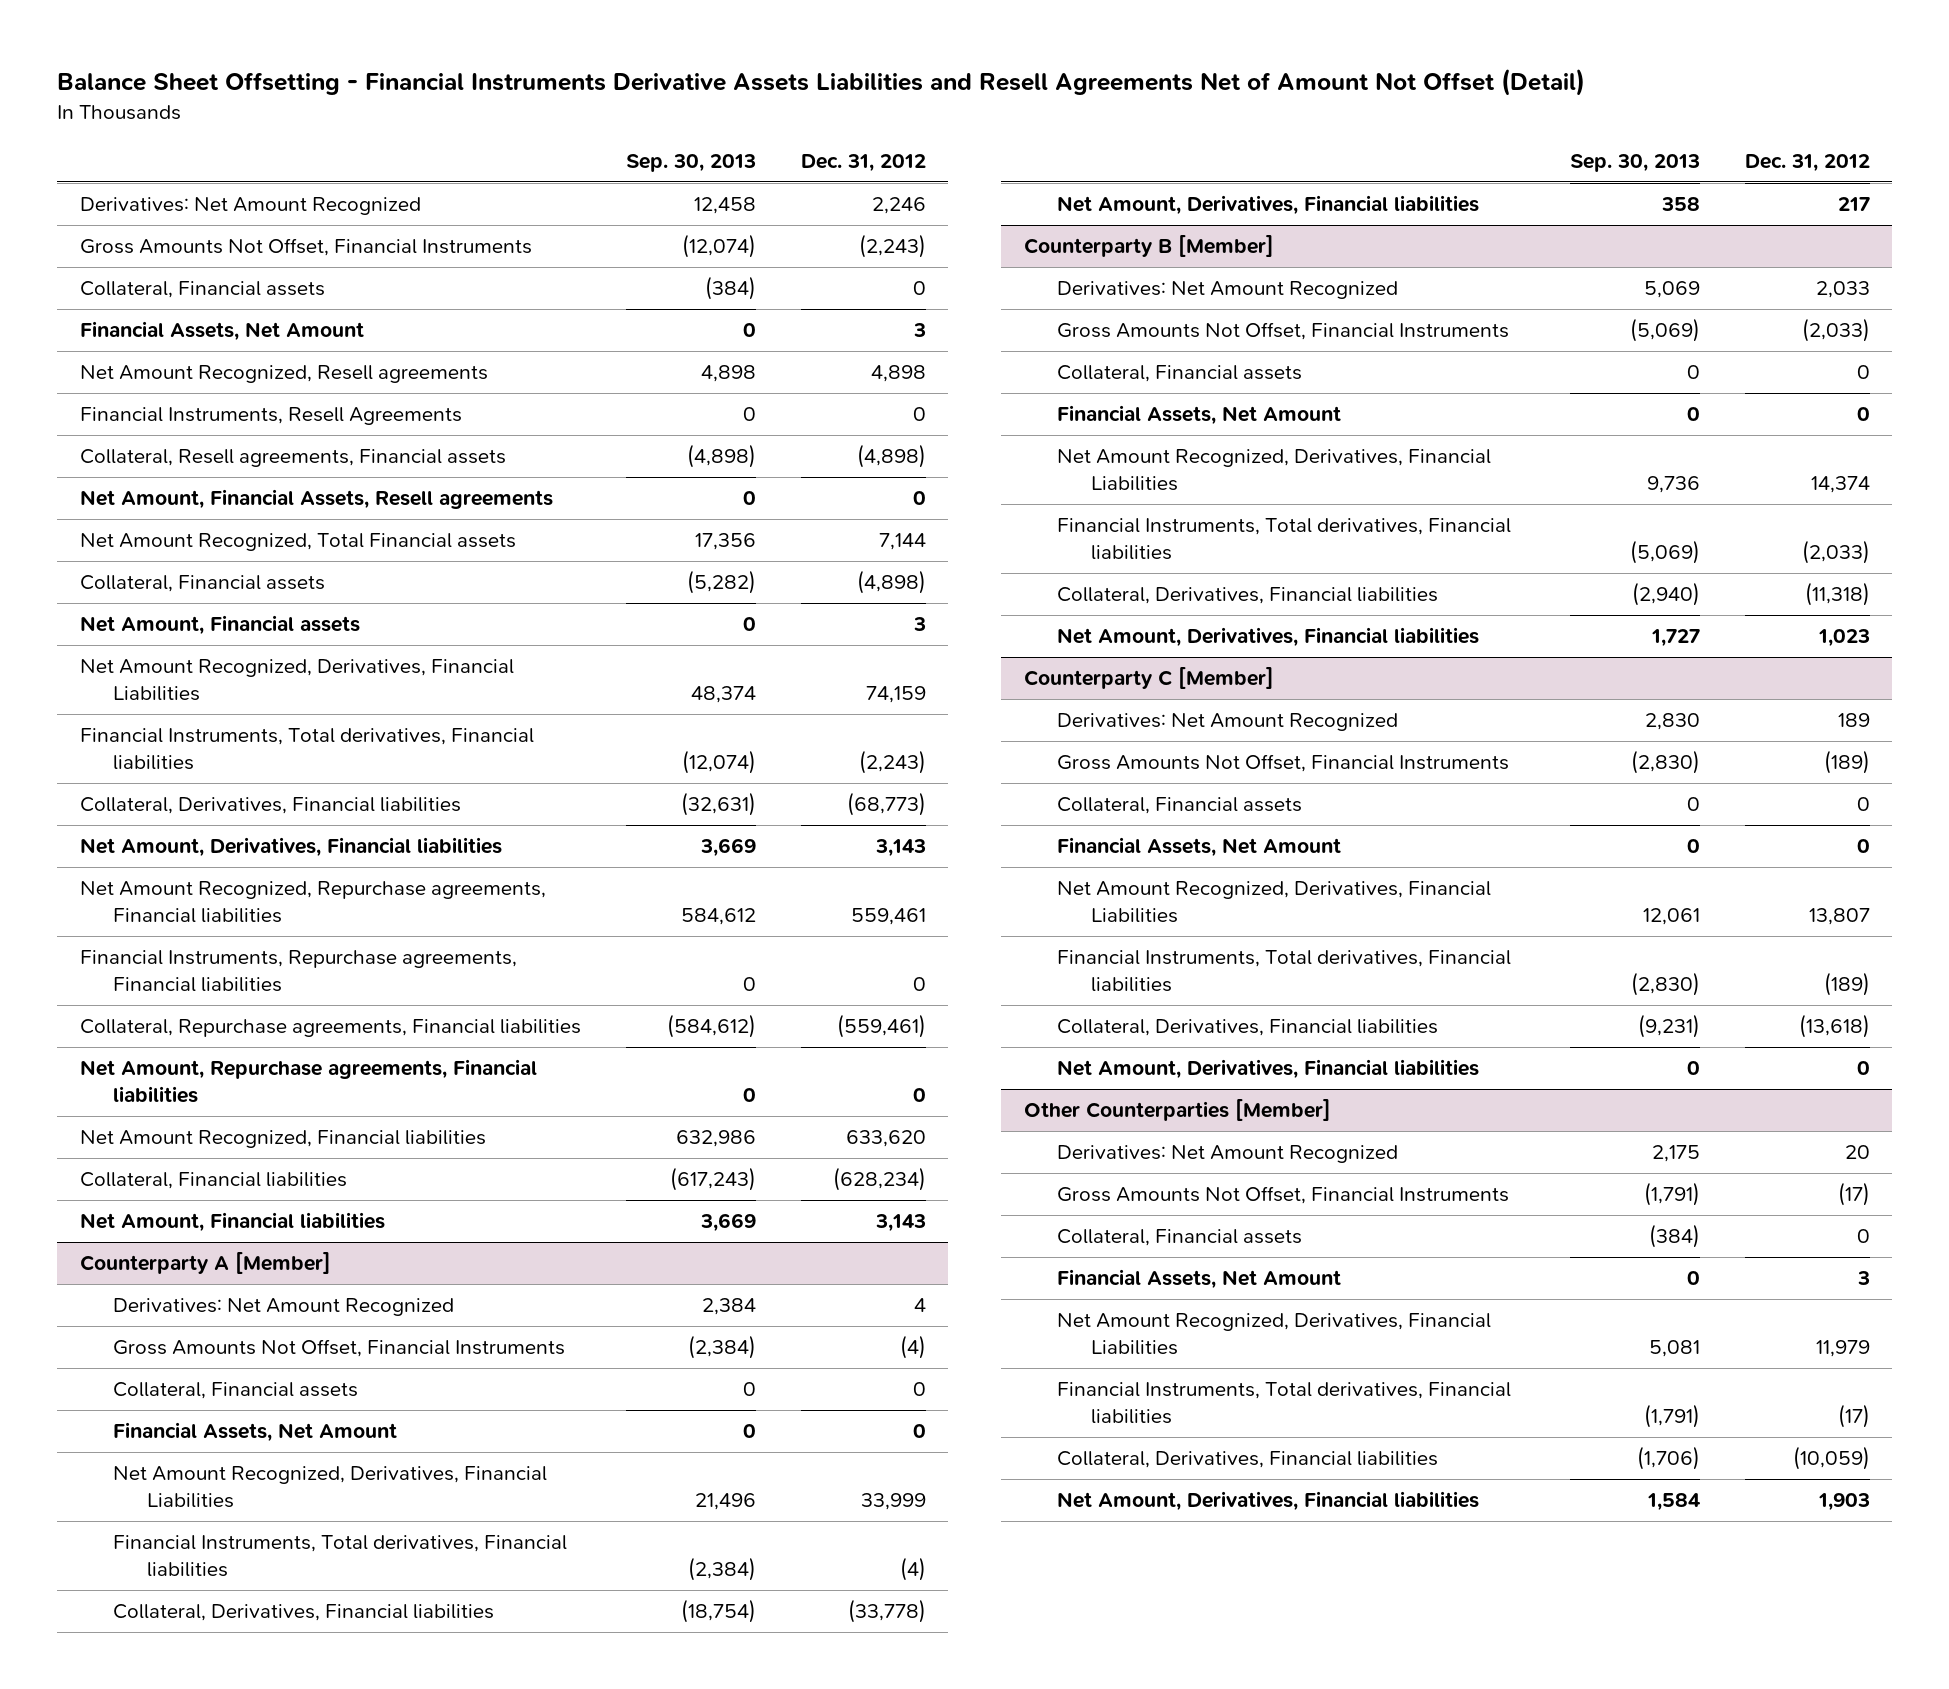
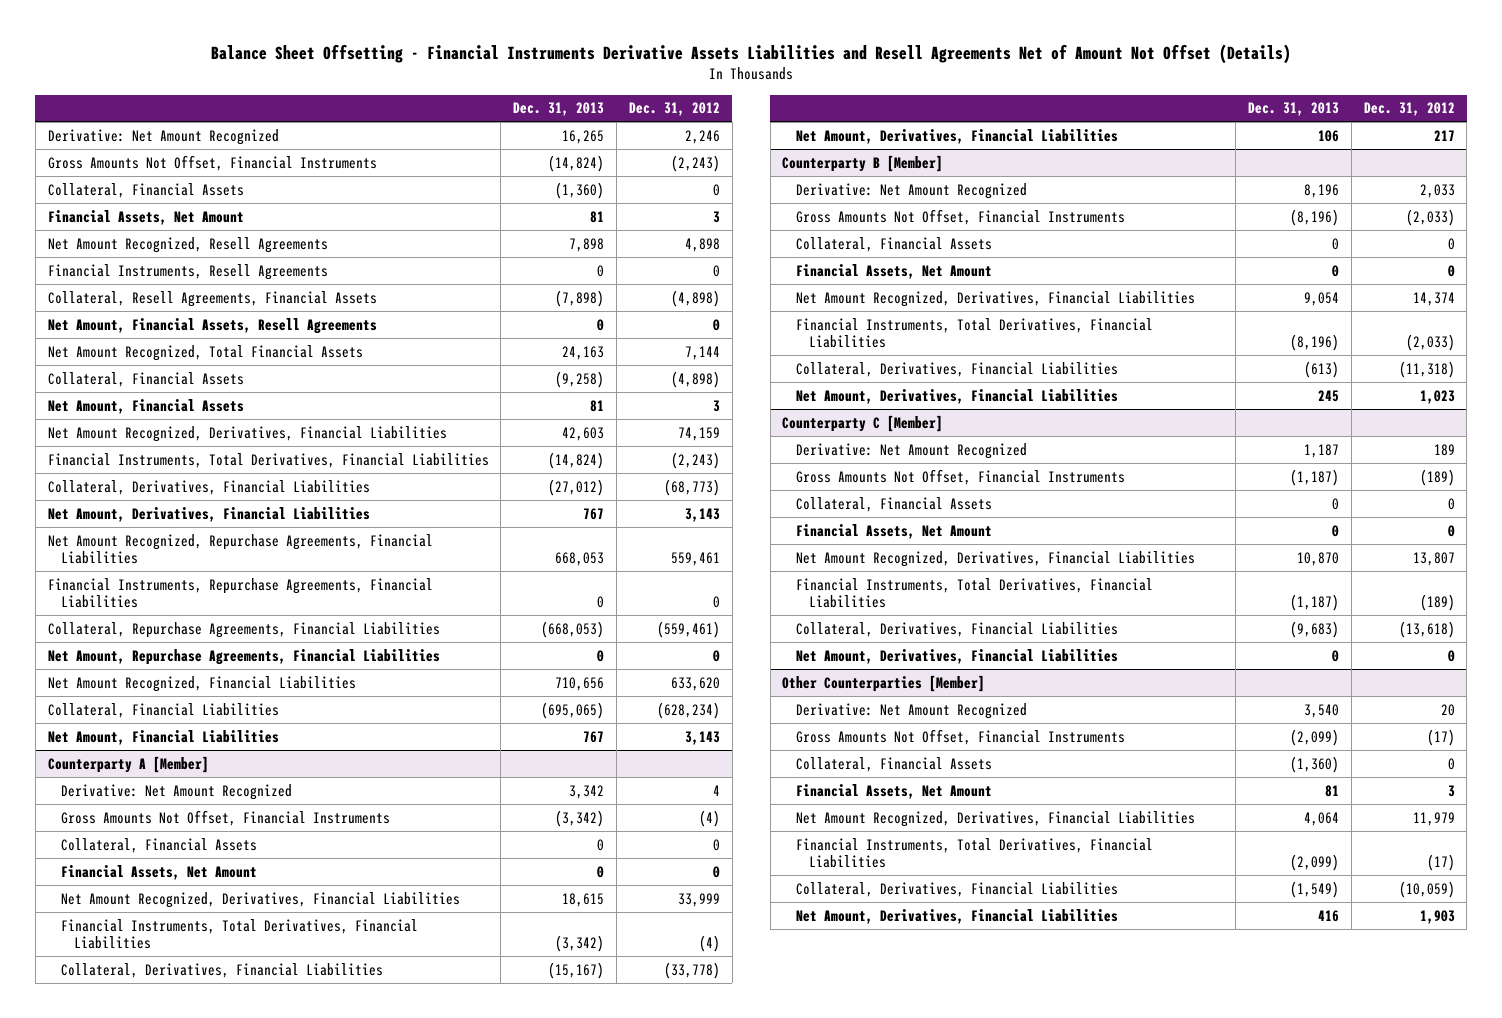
[57,68,1586,97] Balance Sheet Offsetting - Financial Instruments Derivative Assets Liabilities and Resell Agreements Net of Amount Not Offset (Detail) -> [211,43,1292,64] Balance Sheet Offsetting - Financial Instruments Derivative Assets Liabilities and Resell Agreements Net of Amount Not Offset (Details)
[625,154,756,173] Sep. 30, 2013 -> none
none -> [513,102,605,117] Dec. 31, 2013
[79,197,421,216] Derivatives: Net Amount Recognized -> [47,128,279,145] Derivative: Net Amount Recognized
[79,281,325,299] Collateral, Financial assets -> [47,182,244,198] Collateral, Financial Assets
[79,365,488,384] Net Amount Recognized, Resell agreements -> [47,236,328,253] Net Amount Recognized, Resell Agreements
[79,449,506,468] Collateral, Resell agreements, Financial assets -> [47,290,377,307] Collateral, Resell Agreements, Financial Assets
[79,489,553,510] Net Amount, Financial Assets, Resell agreements -> [47,317,377,334] Net Amount, Financial Assets, Resell Agreements
[79,533,516,552] Net Amount Recognized, Total Financial assets -> [47,344,363,361] Net Amount Recognized, Total Financial Assets
[79,575,325,593] Collateral, Financial assets -> [47,371,244,387] Collateral, Financial Assets
[79,615,360,636] Net Amount, Financial assets -> [47,398,244,414] Net Amount, Financial Assets
[79,728,534,771] Financial Instruments, Total derivatives, Financial liabilities -> [47,452,489,468] Financial Instruments, Total Derivatives, Financial Liabilities
[79,797,461,815] Collateral, Derivatives, Financial liabilities -> [47,479,370,495] Collateral, Derivatives, Financial Liabilities
[79,837,502,858] Net Amount, Derivatives, Financial liabilities -> [47,506,370,522] Net Amount, Derivatives, Financial Liabilities
[79,881,546,924] Net Amount Recognized, Repurchase agreements, Financial liabilities -> [47,533,433,565] Net Amount Recognized, Repurchase Agreements, Financial Liabilities
[79,950,517,993] Financial Instruments, Repurchase agreements, Financial liabilities -> [47,577,433,609] Financial Instruments, Repurchase Agreements, Financial Liabilities
[79,1019,581,1038] Collateral, Repurchase agreements, Financial liabilities -> [47,621,440,638] Collateral, Repurchase Agreements, Financial Liabilities
[79,1059,537,1104] Net Amount, Repurchase agreements, Financial liabilities -> [47,648,440,665] Net Amount, Repurchase Agreements, Financial Liabilities
[79,1130,486,1149] Net Amount Recognized, Financial liabilities -> [47,675,356,692] Net Amount Recognized, Financial Liabilities
[79,1172,347,1190] Collateral, Financial liabilities -> [47,702,279,718] Collateral, Financial Liabilities
[79,1212,385,1233] Net Amount, Financial liabilities -> [47,729,279,745] Net Amount, Financial Liabilities
[113,1298,455,1317] Derivatives: Net Amount Recognized -> [60,783,292,800] Derivative: Net Amount Recognized
[113,1382,359,1400] Collateral, Financial assets -> [60,837,257,853] Collateral, Financial Assets
[113,1535,568,1578] Financial Instruments, Total derivatives, Financial liabilities -> [60,918,418,950] Financial Instruments, Total Derivatives, Financial Liabilities
[113,1604,495,1622] Collateral, Derivatives, Financial liabilities -> [60,962,383,978] Collateral, Derivatives, Financial Liabilities
[1057,195,1480,216] Net Amount, Derivatives, Financial liabilities -> [795,128,1118,144] Net Amount, Derivatives, Financial Liabilities
[1057,281,1399,300] Derivatives: Net Amount Recognized -> [795,182,1027,199] Derivative: Net Amount Recognized
[1057,365,1303,383] Collateral, Financial assets -> [795,236,992,252] Collateral, Financial Assets
[1057,518,1512,561] Financial Instruments, Total derivatives, Financial liabilities -> [795,317,1153,349] Financial Instruments, Total Derivatives, Financial Liabilities
[1057,587,1439,605] Collateral, Derivatives, Financial liabilities -> [795,361,1118,377] Collateral, Derivatives, Financial Liabilities
[1057,627,1480,648] Net Amount, Derivatives, Financial liabilities -> [795,388,1118,404] Net Amount, Derivatives, Financial Liabilities
[1057,713,1399,732] Derivatives: Net Amount Recognized -> [795,442,1027,459] Derivative: Net Amount Recognized
[1057,797,1303,815] Collateral, Financial assets -> [795,496,992,512] Collateral, Financial Assets
[1057,950,1512,993] Financial Instruments, Total derivatives, Financial liabilities -> [795,577,1153,609] Financial Instruments, Total Derivatives, Financial Liabilities
[1057,1019,1439,1037] Collateral, Derivatives, Financial liabilities -> [795,621,1118,637] Collateral, Derivatives, Financial Liabilities
[1057,1059,1480,1080] Net Amount, Derivatives, Financial liabilities -> [795,648,1118,664] Net Amount, Derivatives, Financial Liabilities
[1057,1145,1399,1164] Derivatives: Net Amount Recognized -> [795,702,1027,719] Derivative: Net Amount Recognized
[1057,1229,1303,1247] Collateral, Financial assets -> [795,756,992,772] Collateral, Financial Assets
[1057,1382,1512,1425] Financial Instruments, Total derivatives, Financial liabilities -> [795,837,1153,869] Financial Instruments, Total Derivatives, Financial Liabilities
[1057,1451,1439,1469] Collateral, Derivatives, Financial liabilities -> [795,881,1118,897] Collateral, Derivatives, Financial Liabilities
[1057,1491,1480,1512] Net Amount, Derivatives, Financial liabilities -> [795,908,1118,924] Net Amount, Derivatives, Financial Liabilities

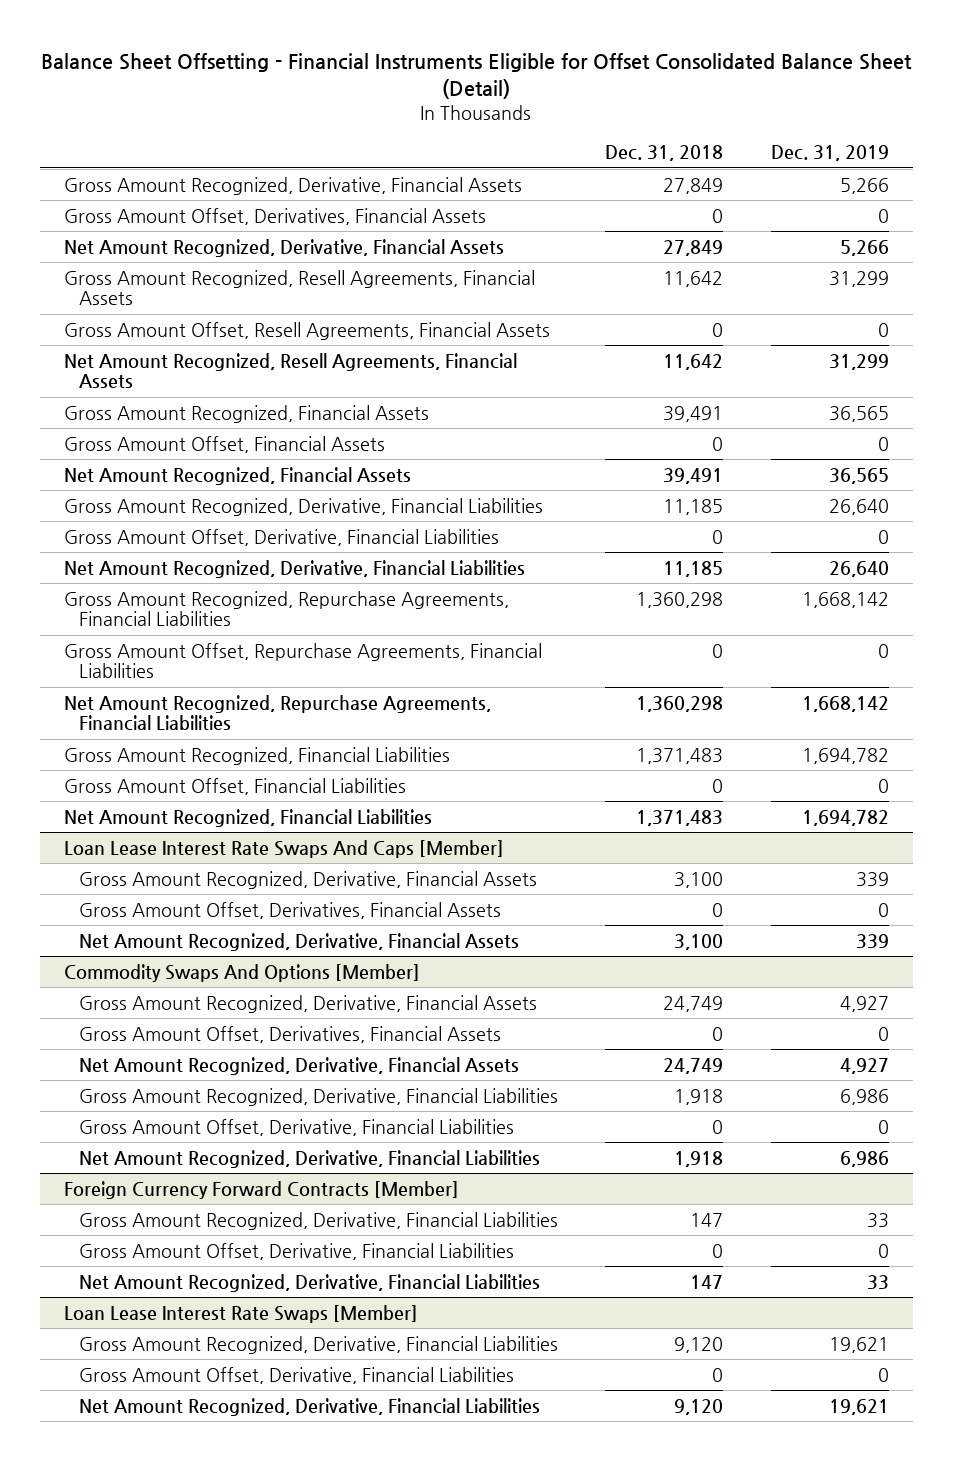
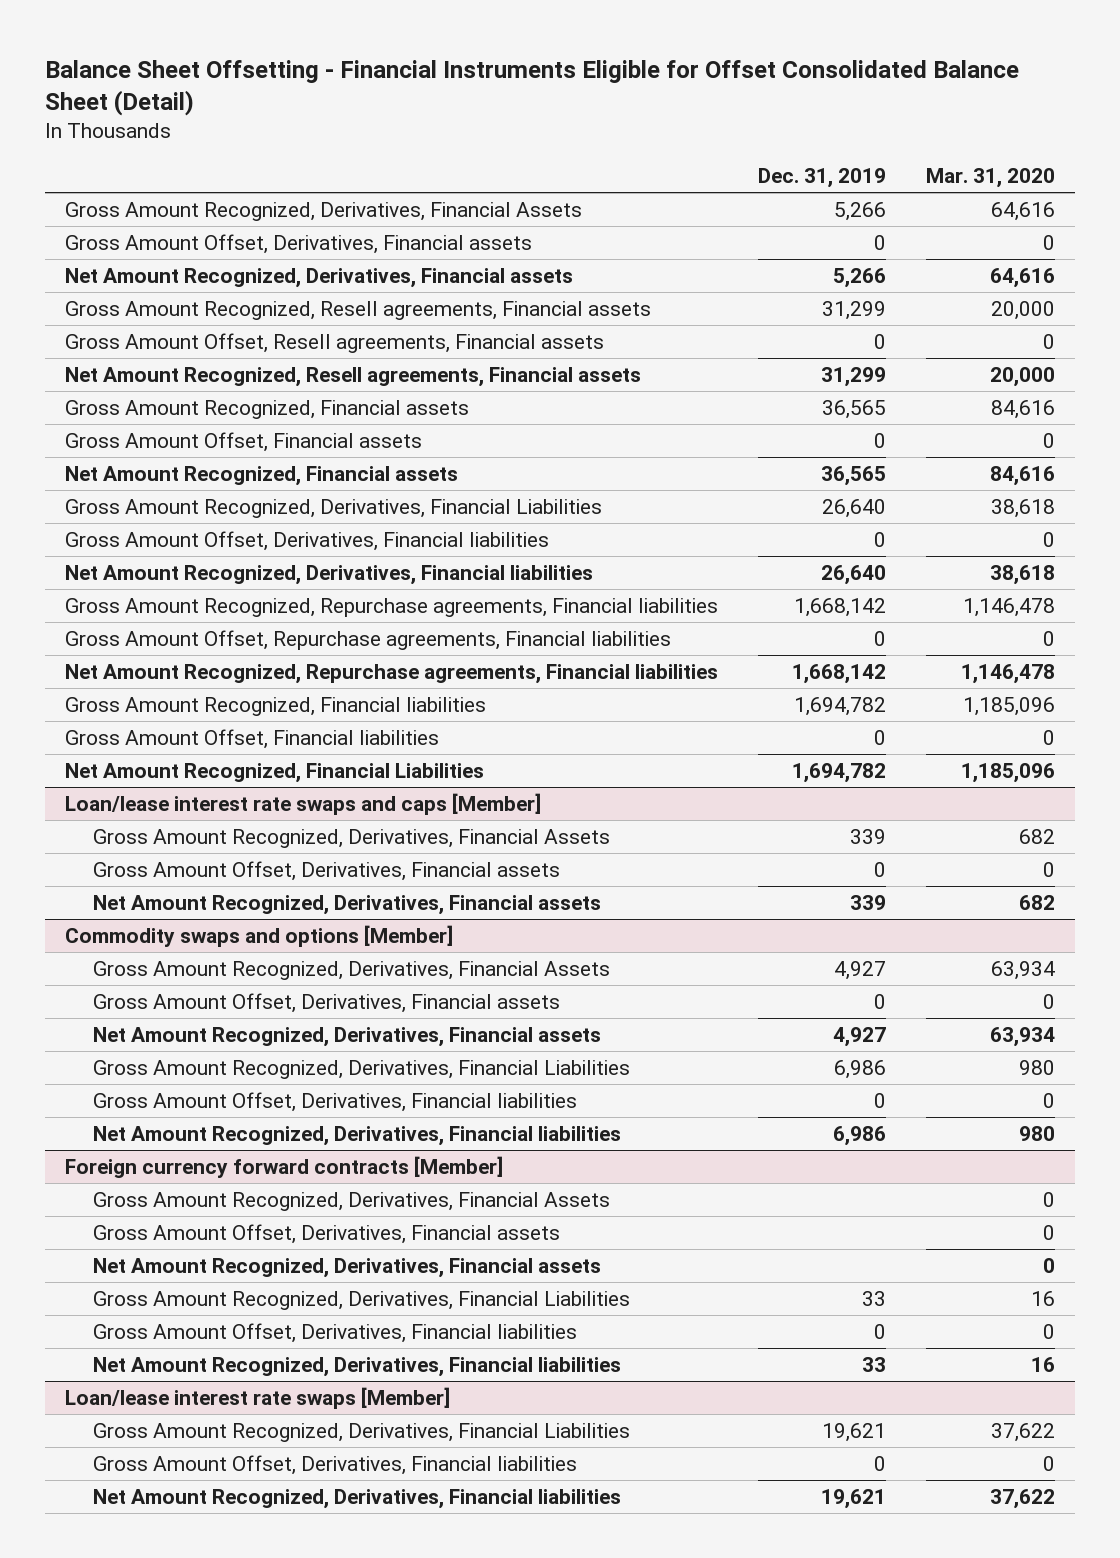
[605,145,724,162] Dec. 31, 2018 -> none
none -> [925,168,1055,189] Mar. 31, 2020
[64,176,523,195] Gross Amount Recognized, Derivative, Financial Assets -> [65,201,583,221] Gross Amount Recognized, Derivatives, Financial Assets
[64,207,487,225] Gross Amount Offset, Derivatives, Financial Assets -> [65,233,533,254] Gross Amount Offset, Derivatives, Financial assets
[64,238,505,257] Net Amount Recognized, Derivative, Financial Assets -> [65,267,574,288] Net Amount Recognized, Derivatives, Financial assets
[64,269,536,306] Gross Amount Recognized, Resell Agreements, Financial Assets -> [65,300,652,320] Gross Amount Recognized, Resell agreements, Financial assets
[64,321,551,340] Gross Amount Offset, Resell Agreements, Financial Assets -> [65,332,605,353] Gross Amount Offset, Resell agreements, Financial assets
[64,352,518,389] Net Amount Recognized, Resell Agreements, Financial Assets -> [65,366,642,387] Net Amount Recognized, Resell agreements, Financial assets
[64,404,430,423] Gross Amount Recognized, Financial Assets -> [65,399,470,419] Gross Amount Recognized, Financial assets
[64,435,386,453] Gross Amount Offset, Financial Assets -> [65,431,423,452] Gross Amount Offset, Financial assets
[64,466,412,485] Net Amount Recognized, Financial Assets -> [65,465,459,486] Net Amount Recognized, Financial assets
[64,497,544,516] Gross Amount Recognized, Derivative, Financial Liabilities -> [65,498,603,518] Gross Amount Recognized, Derivatives, Financial Liabilities
[64,528,500,546] Gross Amount Offset, Derivative, Financial Liabilities -> [65,530,550,551] Gross Amount Offset, Derivatives, Financial liabilities
[64,559,526,578] Net Amount Recognized, Derivative, Financial Liabilities -> [65,564,594,585] Net Amount Recognized, Derivatives, Financial liabilities
[64,590,510,627] Gross Amount Recognized, Repurchase Agreements, Financial Liabilities -> [65,597,719,617] Gross Amount Recognized, Repurchase agreements, Financial liabilities
[64,642,543,679] Gross Amount Offset, Repurchase Agreements, Financial Liabilities -> [65,629,672,650] Gross Amount Offset, Repurchase agreements, Financial liabilities
[64,694,492,732] Net Amount Recognized, Repurchase Agreements, Financial Liabilities -> [65,663,719,684] Net Amount Recognized, Repurchase agreements, Financial liabilities
[64,746,451,765] Gross Amount Recognized, Financial Liabilities -> [65,696,487,716] Gross Amount Recognized, Financial liabilities
[64,777,407,795] Gross Amount Offset, Financial Liabilities -> [65,728,440,749] Gross Amount Offset, Financial liabilities
[64,839,505,858] Loan Lease Interest Rate Swaps And Caps [Member] -> [65,792,542,815] Loan/lease interest rate swaps and caps [Member]
[78,870,537,889] Gross Amount Recognized, Derivative, Financial Assets -> [92,828,610,848] Gross Amount Recognized, Derivatives, Financial Assets
[78,901,501,919] Gross Amount Offset, Derivatives, Financial Assets -> [92,860,560,881] Gross Amount Offset, Derivatives, Financial assets
[78,932,519,951] Net Amount Recognized, Derivative, Financial Assets -> [92,894,601,915] Net Amount Recognized, Derivatives, Financial assets
[64,963,421,982] Commodity Swaps And Options [Member] -> [65,924,454,947] Commodity swaps and options [Member]
[78,994,537,1013] Gross Amount Recognized, Derivative, Financial Assets -> [92,960,610,980] Gross Amount Recognized, Derivatives, Financial Assets
[78,1025,501,1043] Gross Amount Offset, Derivatives, Financial Assets -> [92,992,560,1013] Gross Amount Offset, Derivatives, Financial assets
[78,1056,519,1075] Net Amount Recognized, Derivative, Financial Assets -> [92,1026,601,1047] Net Amount Recognized, Derivatives, Financial assets
[78,1087,558,1106] Gross Amount Recognized, Derivative, Financial Liabilities -> [92,1059,630,1079] Gross Amount Recognized, Derivatives, Financial Liabilities
[78,1118,514,1136] Gross Amount Offset, Derivative, Financial Liabilities -> [92,1091,577,1112] Gross Amount Offset, Derivatives, Financial liabilities
[78,1149,540,1168] Net Amount Recognized, Derivative, Financial Liabilities -> [92,1125,621,1146] Net Amount Recognized, Derivatives, Financial liabilities
[64,1180,460,1199] Foreign Currency Forward Contracts [Member] -> [65,1155,504,1178] Foreign currency forward contracts [Member]
none -> [92,1191,610,1211] Gross Amount Recognized, Derivatives, Financial Assets
none -> [92,1223,560,1244] Gross Amount Offset, Derivatives, Financial assets
none -> [92,1257,601,1278] Net Amount Recognized, Derivatives, Financial assets
[78,1211,558,1230] Gross Amount Recognized, Derivative, Financial Liabilities -> [92,1290,630,1310] Gross Amount Recognized, Derivatives, Financial Liabilities
[78,1242,514,1260] Gross Amount Offset, Derivative, Financial Liabilities -> [92,1322,577,1343] Gross Amount Offset, Derivatives, Financial liabilities
[78,1273,540,1292] Net Amount Recognized, Derivative, Financial Liabilities -> [92,1356,621,1377] Net Amount Recognized, Derivatives, Financial liabilities
[64,1304,419,1323] Loan Lease Interest Rate Swaps [Member] -> [65,1386,451,1409] Loan/lease interest rate swaps [Member]
[78,1335,558,1354] Gross Amount Recognized, Derivative, Financial Liabilities -> [92,1422,630,1442] Gross Amount Recognized, Derivatives, Financial Liabilities
[78,1366,514,1384] Gross Amount Offset, Derivative, Financial Liabilities -> [92,1454,577,1475] Gross Amount Offset, Derivatives, Financial liabilities
[78,1397,540,1416] Net Amount Recognized, Derivative, Financial Liabilities -> [92,1488,621,1509] Net Amount Recognized, Derivatives, Financial liabilities

